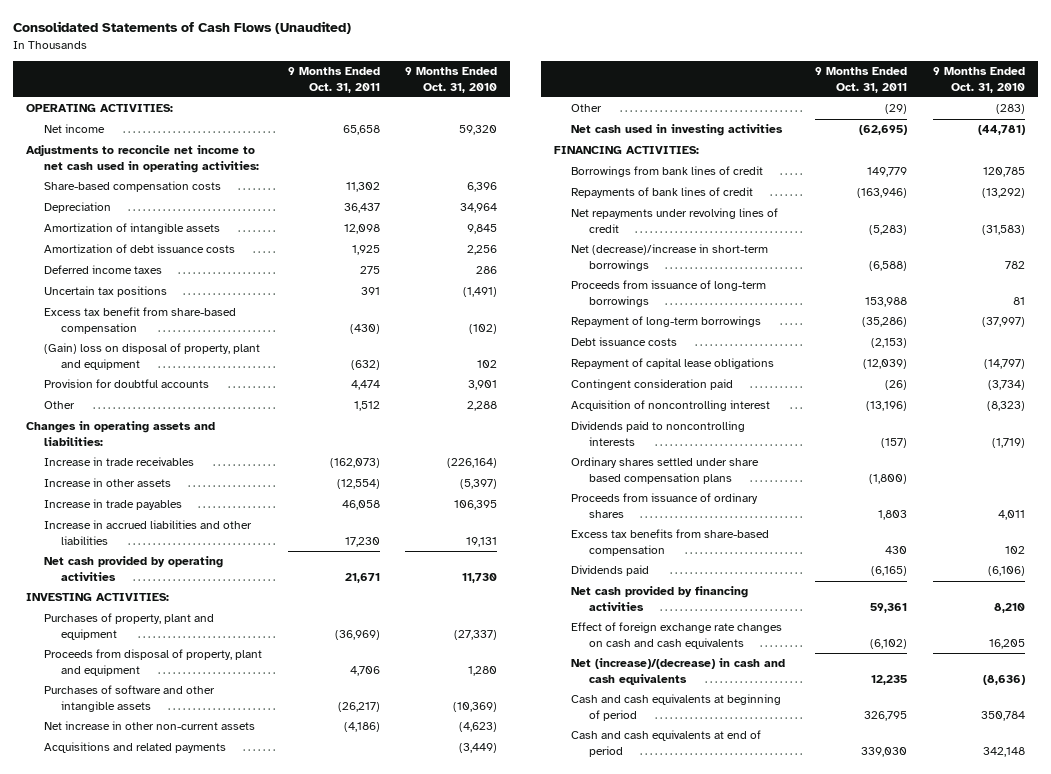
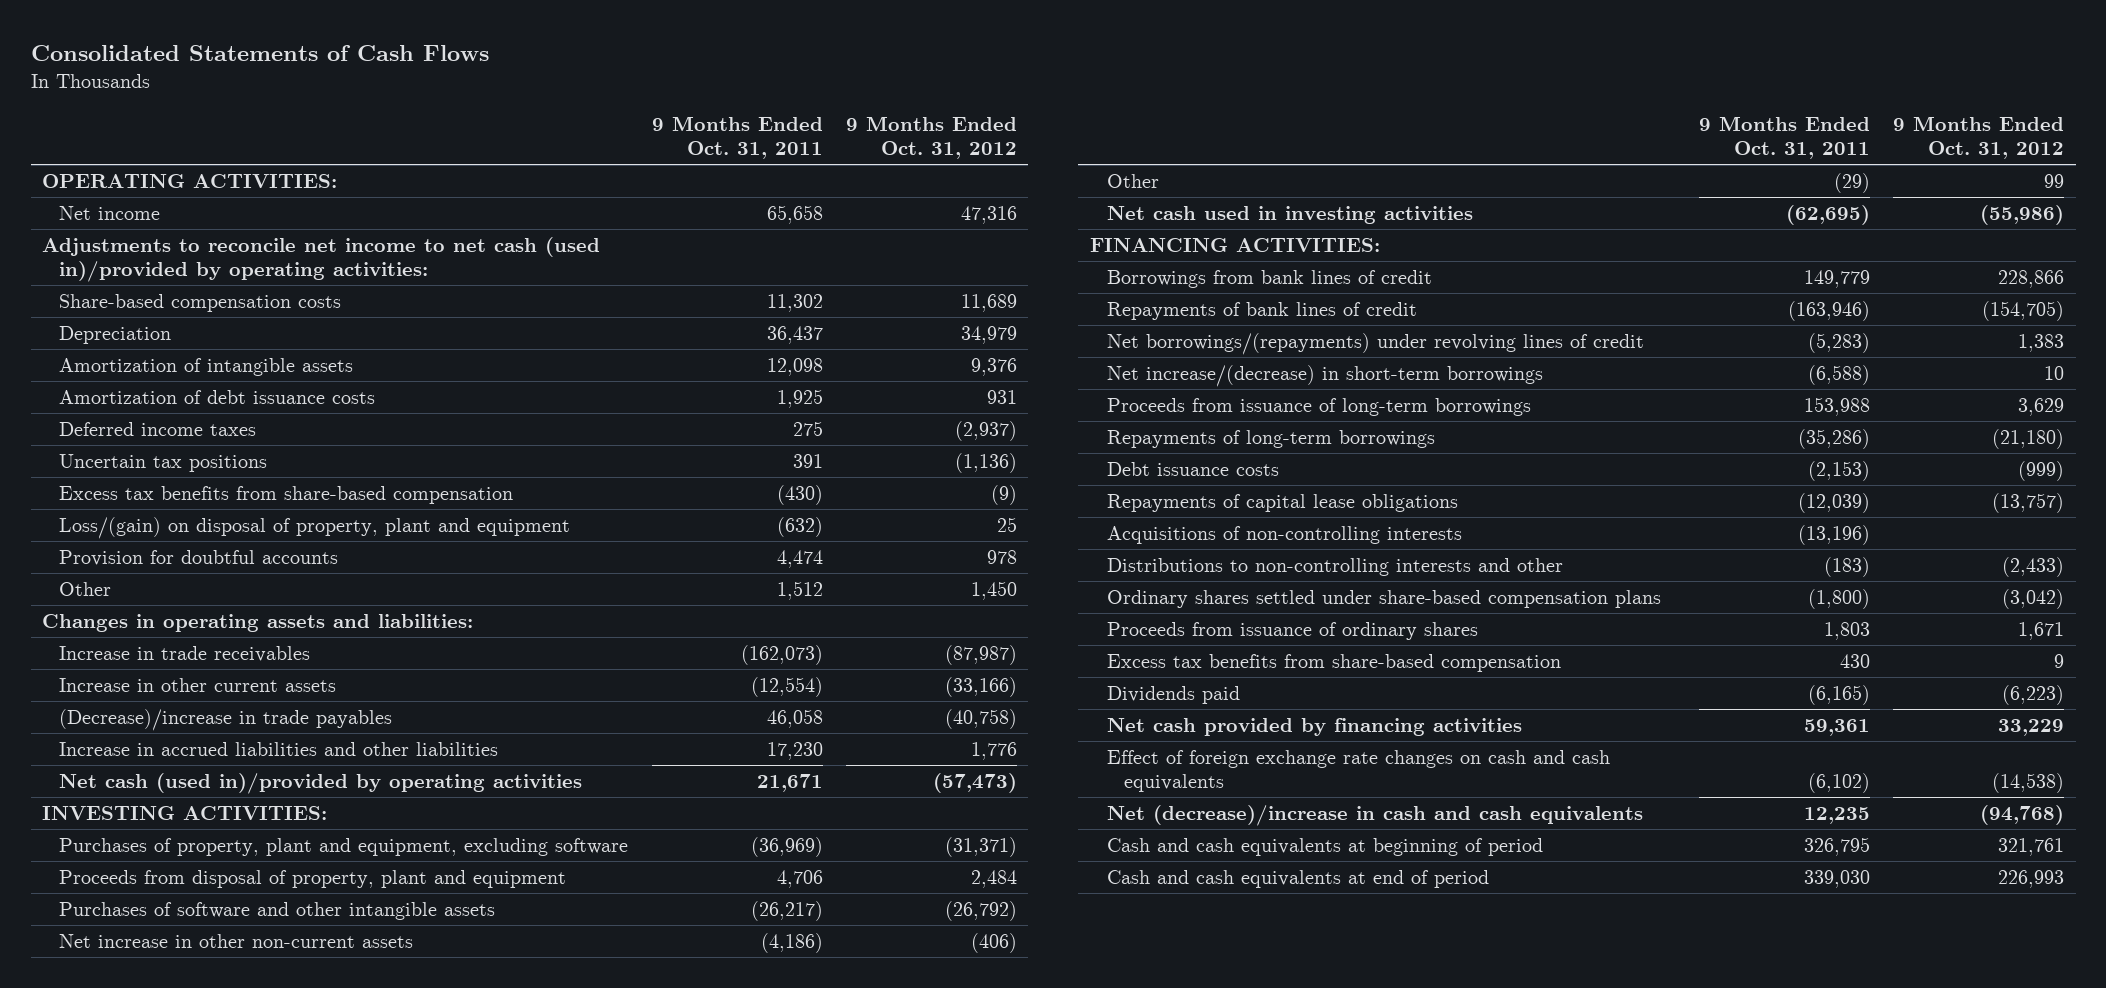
[13,21,352,35] Consolidated Statements of Cash Flows (Unaudited) -> [30,45,489,62] Consolidated Statements of Cash Flows
[405,67,498,93] 9 Months Ended Oct. 31, 2010 -> none
none -> [845,115,1017,160] 9 Months Ended Oct. 31, 2012
[26,145,259,173] Adjustments to reconcile net income to net cash used in operating activities: -> [42,236,601,283] Adjustments to reconcile net income to net cash (used in)/provided by operating activities:
[43,307,236,334] Excess tax benefit from share-based compensation -> [59,485,514,504] Excess tax benefits from share-based compensation
[43,343,260,370] (Gain) loss on disposal of property, plant and equipment -> [59,516,571,539] Loss/(gain) on disposal of property, plant and equipment
[43,478,171,488] Increase in other assets -> [59,677,337,692] Increase in other current assets
[43,499,182,511] Increase in trade payables -> [59,708,393,731] (Decrease)/increase in trade payables
[43,556,223,581] Net cash provided by operating activities -> [59,772,583,794] Net cash (used in)/provided by operating activities
[43,613,214,640] Purchases of property, plant and equipment -> [59,837,629,856] Purchases of property, plant and equipment, excluding software
[43,742,226,754] Acquisitions and related payments -> none
[571,208,779,233] Net repayments under revolving lines of credit -> [1106,332,1644,355] Net borrowings/(repayments) under revolving lines of credit
[571,244,769,271] Net (decrease)/increase in short-term borrowings -> [1106,364,1543,387] Net increase/(decrease) in short-term borrowings
[571,316,762,328] Repayment of long-term borrowings -> [1106,429,1435,448] Repayments of long-term borrowings
[571,379,734,391] Contingent consideration paid -> none
[571,421,746,446] Dividends paid to noncontrolling interests -> none
[571,358,775,370] Repayment of capital lease obligations -> [1106,493,1458,512] Repayments of capital lease obligations
[571,400,771,412] Acquisition of noncontrolling interest -> [1106,525,1462,544] Acquisitions of non-controlling interests
none -> [1106,557,1563,576] Distributions to non-controlling interests and other
[571,457,760,484] Ordinary shares settled under share based compensation plans -> [1106,589,1661,608] Ordinary shares settled under share-based compensation plans
[571,658,786,685] Net (increase)/(decrease) in cash and cash equivalents -> [1106,804,1643,826] Net (decrease)/increase in cash and cash equivalents

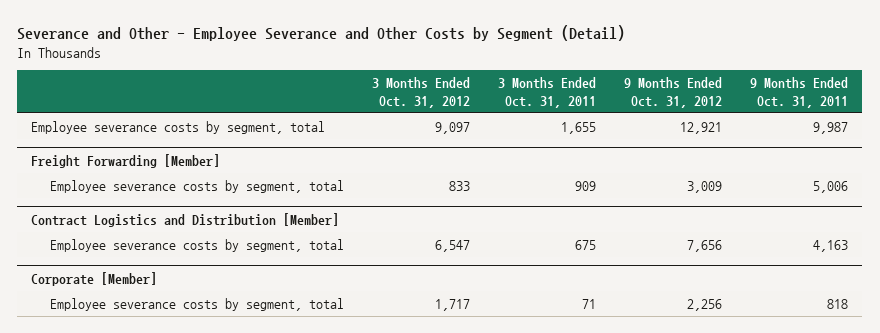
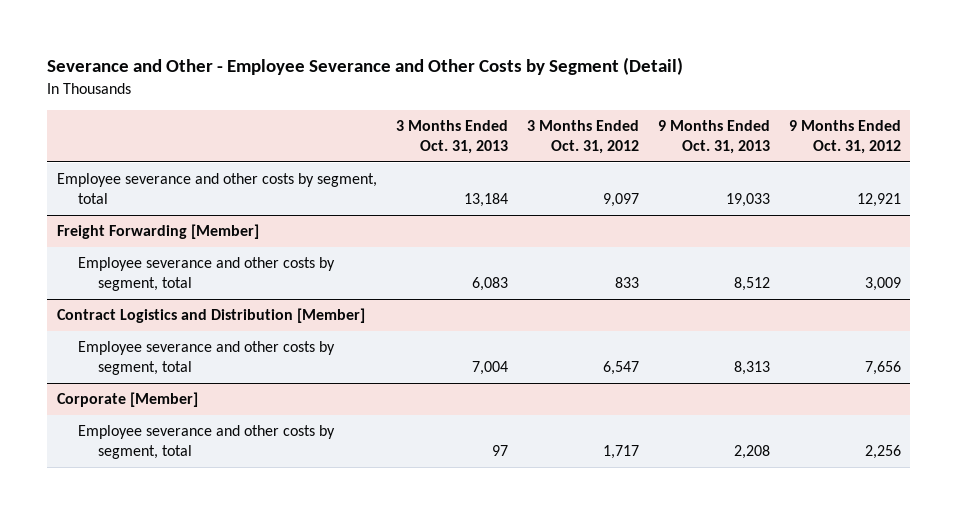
[498,77,597,108] 3 Months Ended Oct. 31, 2011 -> none
[750,77,849,108] 9 Months Ended Oct. 31, 2011 -> none
none -> [395,120,508,154] 3 Months Ended Oct. 31, 2013
none -> [657,120,770,154] 9 Months Ended Oct. 31, 2013
[31,120,326,134] Employee severance costs by segment, total -> [56,173,377,205] Employee severance and other costs by segment, total
[50,179,345,193] Employee severance costs by segment, total -> [77,257,335,292] Employee severance and other costs by segment, total
[50,238,345,252] Employee severance costs by segment, total -> [77,341,335,376] Employee severance and other costs by segment, total
[50,297,345,311] Employee severance costs by segment, total -> [77,425,335,460] Employee severance and other costs by segment, total

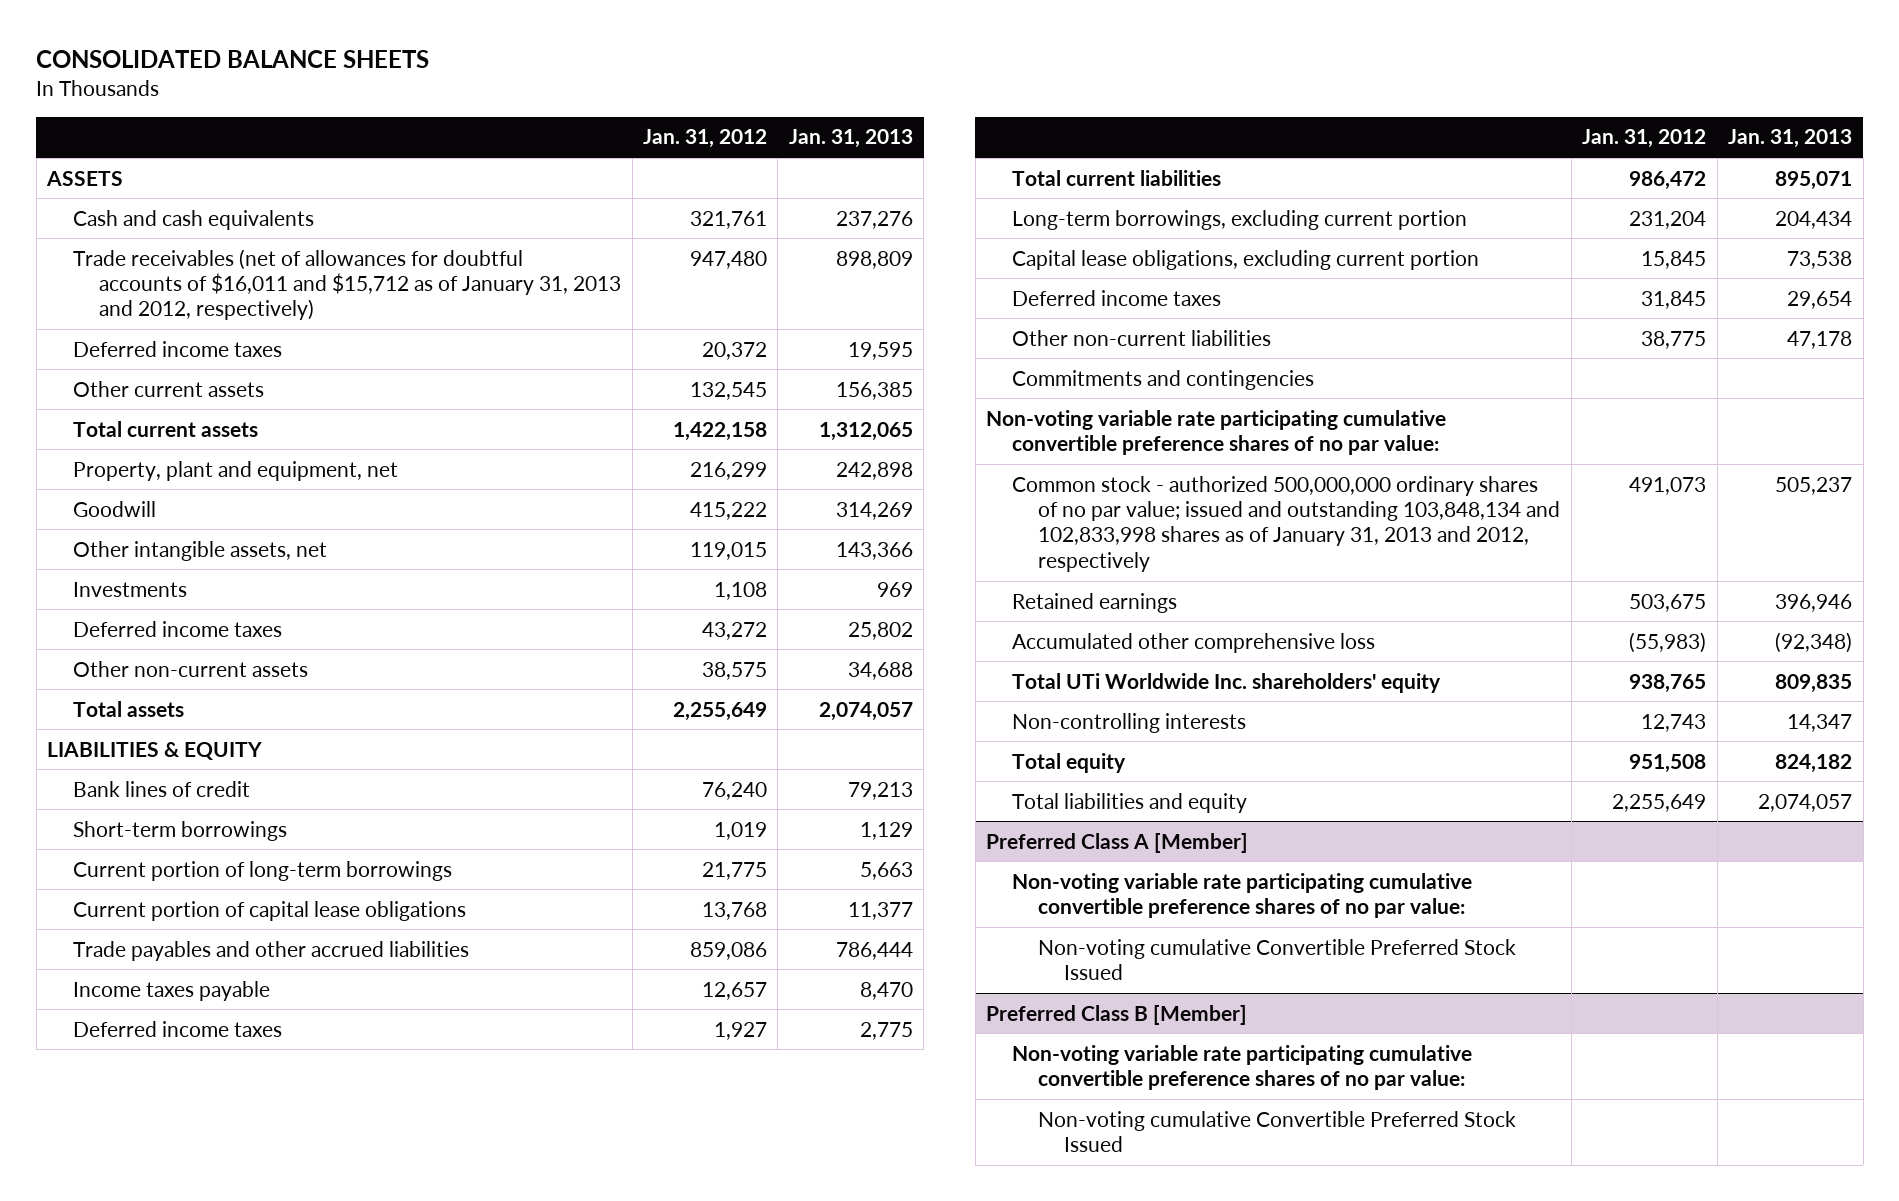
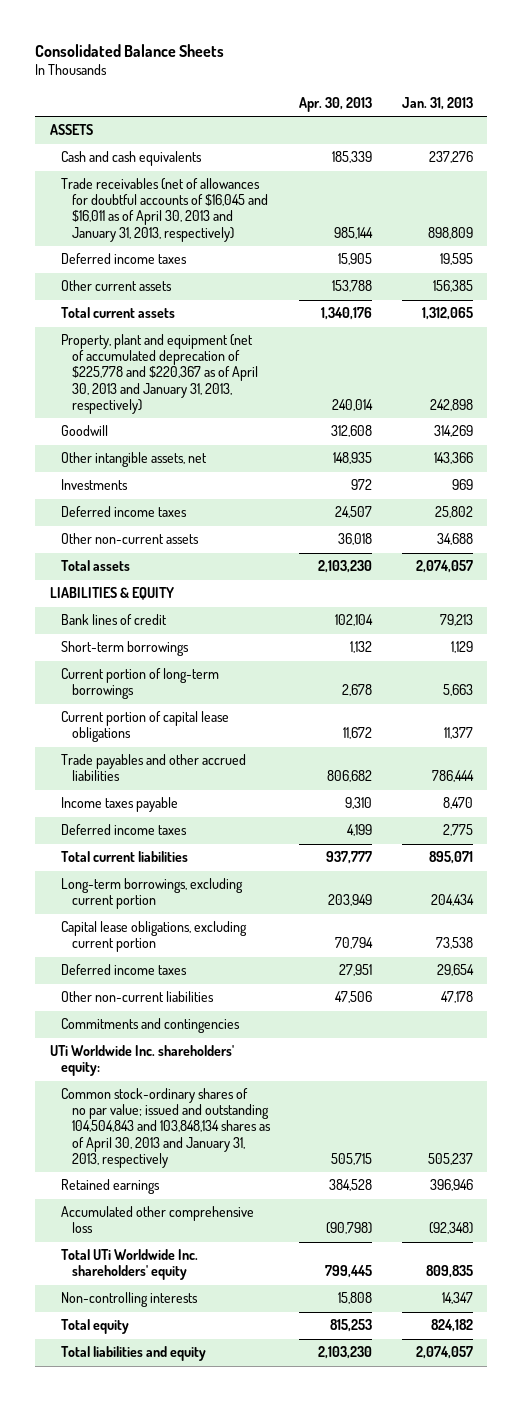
[36,50,430,69] CONSOLIDATED BALANCE SHEETS -> [35,43,225,57] Consolidated Balance Sheets
[643,129,768,149] Jan. 31, 2012 -> none
none -> [299,96,373,112] Apr. 30, 2013
[73,248,622,321] Trade receivables (net of allowances for doubtful accounts of $16,011 and $15,712 as of January 31, 2013 and 2012, respectively) -> [60,178,269,242] Trade receivables (net of allowances for doubtful accounts of $16,045 and $16,011 as of April 30, 2013 and January 31, 2013, respectively)
[73,460,399,481] Property, plant and equipment, net -> [60,334,259,414] Property, plant and equipment (net of accumulated deprecation of $225,778 and $220,367 as of April 30, 2013 and January 31, 2013, respectively)
[986,409,1447,455] Non-voting variable rate participating cumulative convertible preference shares of no par value: -> none
none -> [49,1045,234,1077] UTi Worldwide Inc. shareholders' equity:
[1012,475,1561,572] Common stock - authorized 500,000,000 ordinary shares of no par value; issued and outstanding 103,848,134 and 102,833,998 shares as of January 31, 2013 and 2012, respectively -> [60,1088,272,1168] Common stock-ordinary shares of no par value; issued and outstanding 104,504,843 and 103,848,134 shares as of April 30, 2013 and January 31, 2013, respectively
[986,832,1249,853] Preferred Class A [Member] -> none
[1012,872,1473,918] Non-voting variable rate participating cumulative convertible preference shares of no par value: -> none
[1038,938,1517,980] Non-voting cumulative Convertible Preferred Stock Issued -> none
[986,1004,1248,1025] Preferred Class B [Member] -> none
[1012,1044,1473,1090] Non-voting variable rate participating cumulative convertible preference shares of no par value: -> none
[1038,1110,1517,1152] Non-voting cumulative Convertible Preferred Stock Issued -> none

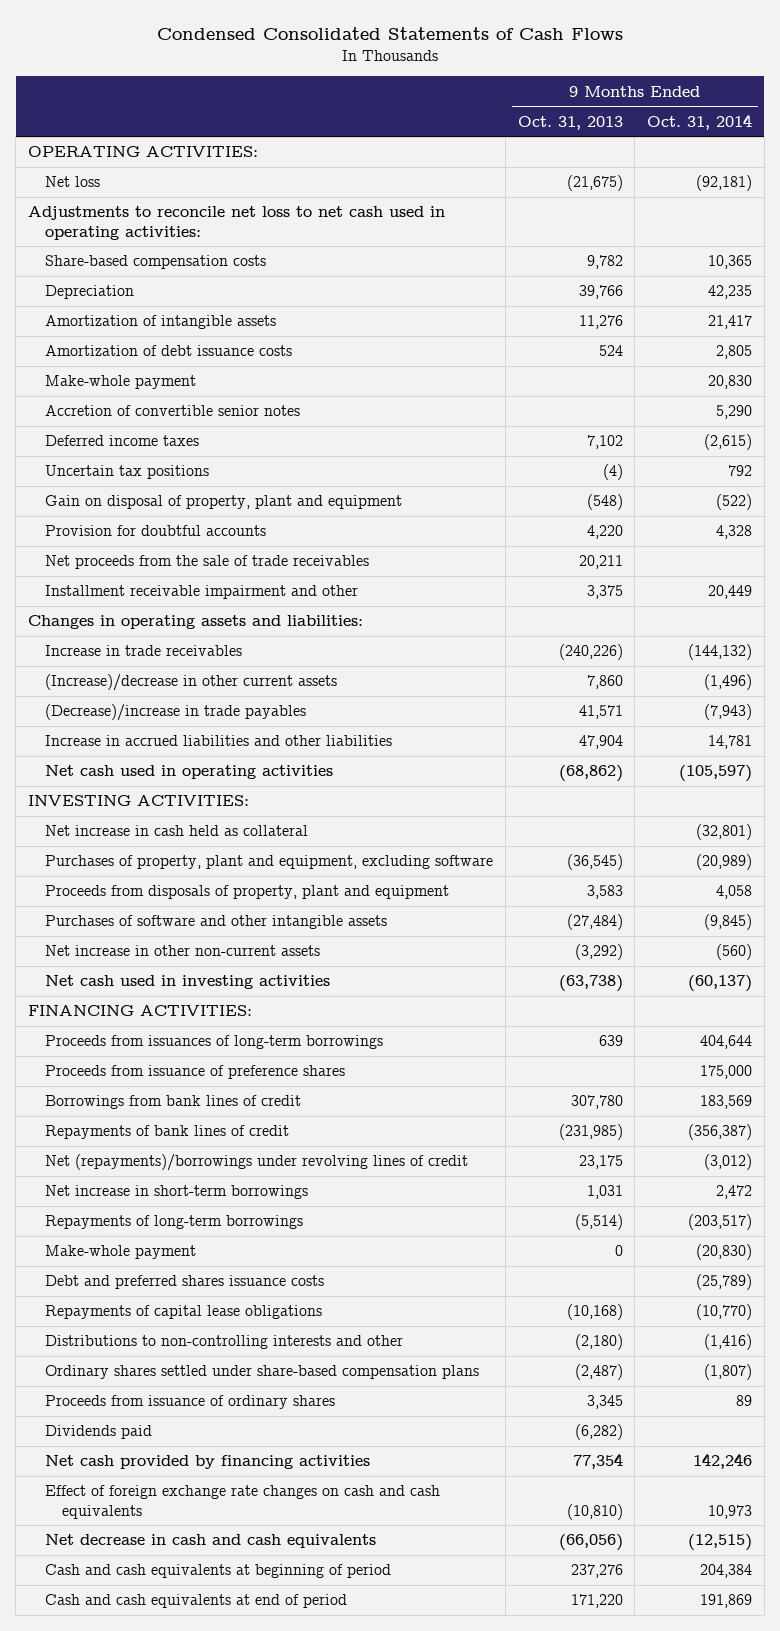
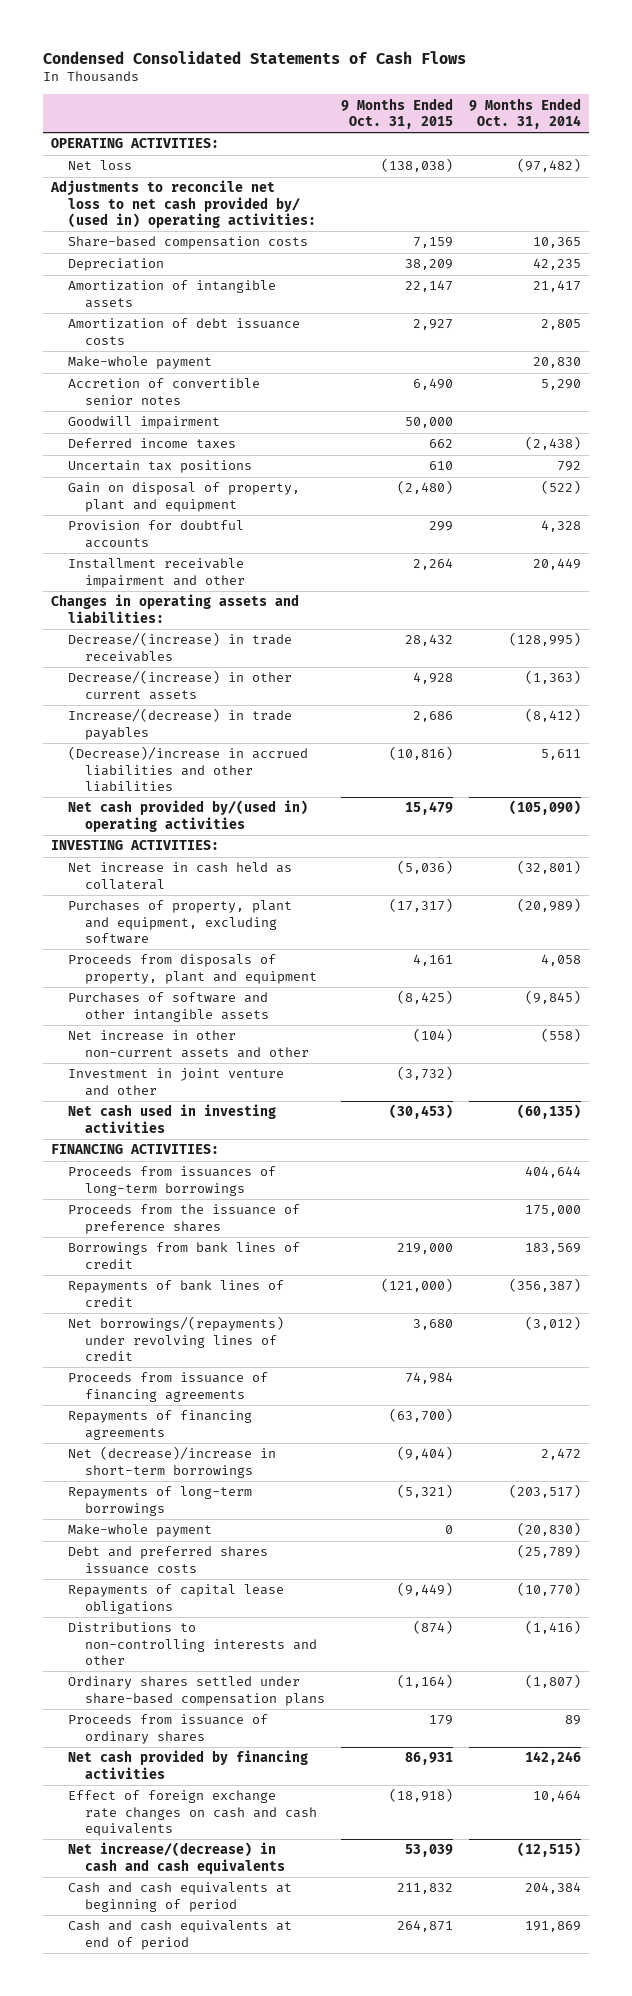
[517,115,623,130] Oct. 31, 2013 -> none
none -> [340,97,453,129] 9 Months Ended Oct. 31, 2015
[696,175,753,192] (92,181) -> [516,158,581,173] (97,482)
[28,206,446,240] Adjustments to reconcile net loss to net cash used in operating activities: -> [50,180,317,228] Adjustments to reconcile net loss to net cash provided by/ (used in) operating activities:
none -> [68,416,221,430] Goodwill impairment
[704,434,753,451] (2,615) -> [524,436,581,451] (2,438)
[45,555,370,570] Net proceeds from the sale of trade receivables -> none
[45,645,243,657] Increase in trade receivables -> [68,632,293,662] Decrease/(increase) in trade receivables
[688,644,753,661] (144,132) -> [508,632,581,647] (128,995)
[45,674,338,692] (Increase)/decrease in other current assets -> [68,670,293,700] Decrease/(increase) in other current assets
[704,674,753,691] (1,496) -> [524,670,581,685] (1,363)
[45,704,307,722] (Decrease)/increase in trade payables -> [68,708,293,740] Increase/(decrease) in trade payables
[704,704,753,721] (7,943) -> [524,708,581,723] (8,412)
[45,735,393,747] Increase in accrued liabilities and other liabilities -> [68,746,309,792] (Decrease)/increase in accrued liabilities and other liabilities
[708,735,753,750] 14,781 -> [540,749,581,761] 5,611
[45,765,334,780] Net cash used in operating activities -> [68,800,309,832] Net cash provided by/(used in) operating activities
[679,765,753,783] (105,597) -> [508,800,581,816] (105,090)
[45,945,321,957] Net increase in other non-current assets -> [68,1030,310,1058] Net increase in other non-current assets and other
[716,944,753,961] (560) -> [540,1028,581,1043] (558)
none -> [68,1068,285,1096] Investment in joint venture and other
[688,975,753,993] (60,137) -> [516,1104,581,1120] (60,135)
[45,1065,346,1080] Proceeds from issuance of preference shares -> [68,1204,301,1234] Proceeds from the issuance of preference shares
[45,1154,469,1172] Net (repayments)/borrowings under revolving lines of credit -> [68,1316,285,1361] Net borrowings/(repayments) under revolving lines of credit
none -> [68,1372,269,1402] Proceeds from issuance of financing agreements
none -> [68,1410,253,1440] Repayments of financing agreements
[45,1185,309,1200] Net increase in short-term borrowings -> [68,1446,277,1478] Net (decrease)/increase in short-term borrowings
[45,1425,153,1440] Dividends paid -> none
[708,1504,753,1519] 10,973 -> [532,1790,581,1803] 10,464
[45,1534,377,1549] Net decrease in cash and cash equivalents -> [68,1842,286,1874] Net increase/(decrease) in cash and cash equivalents

